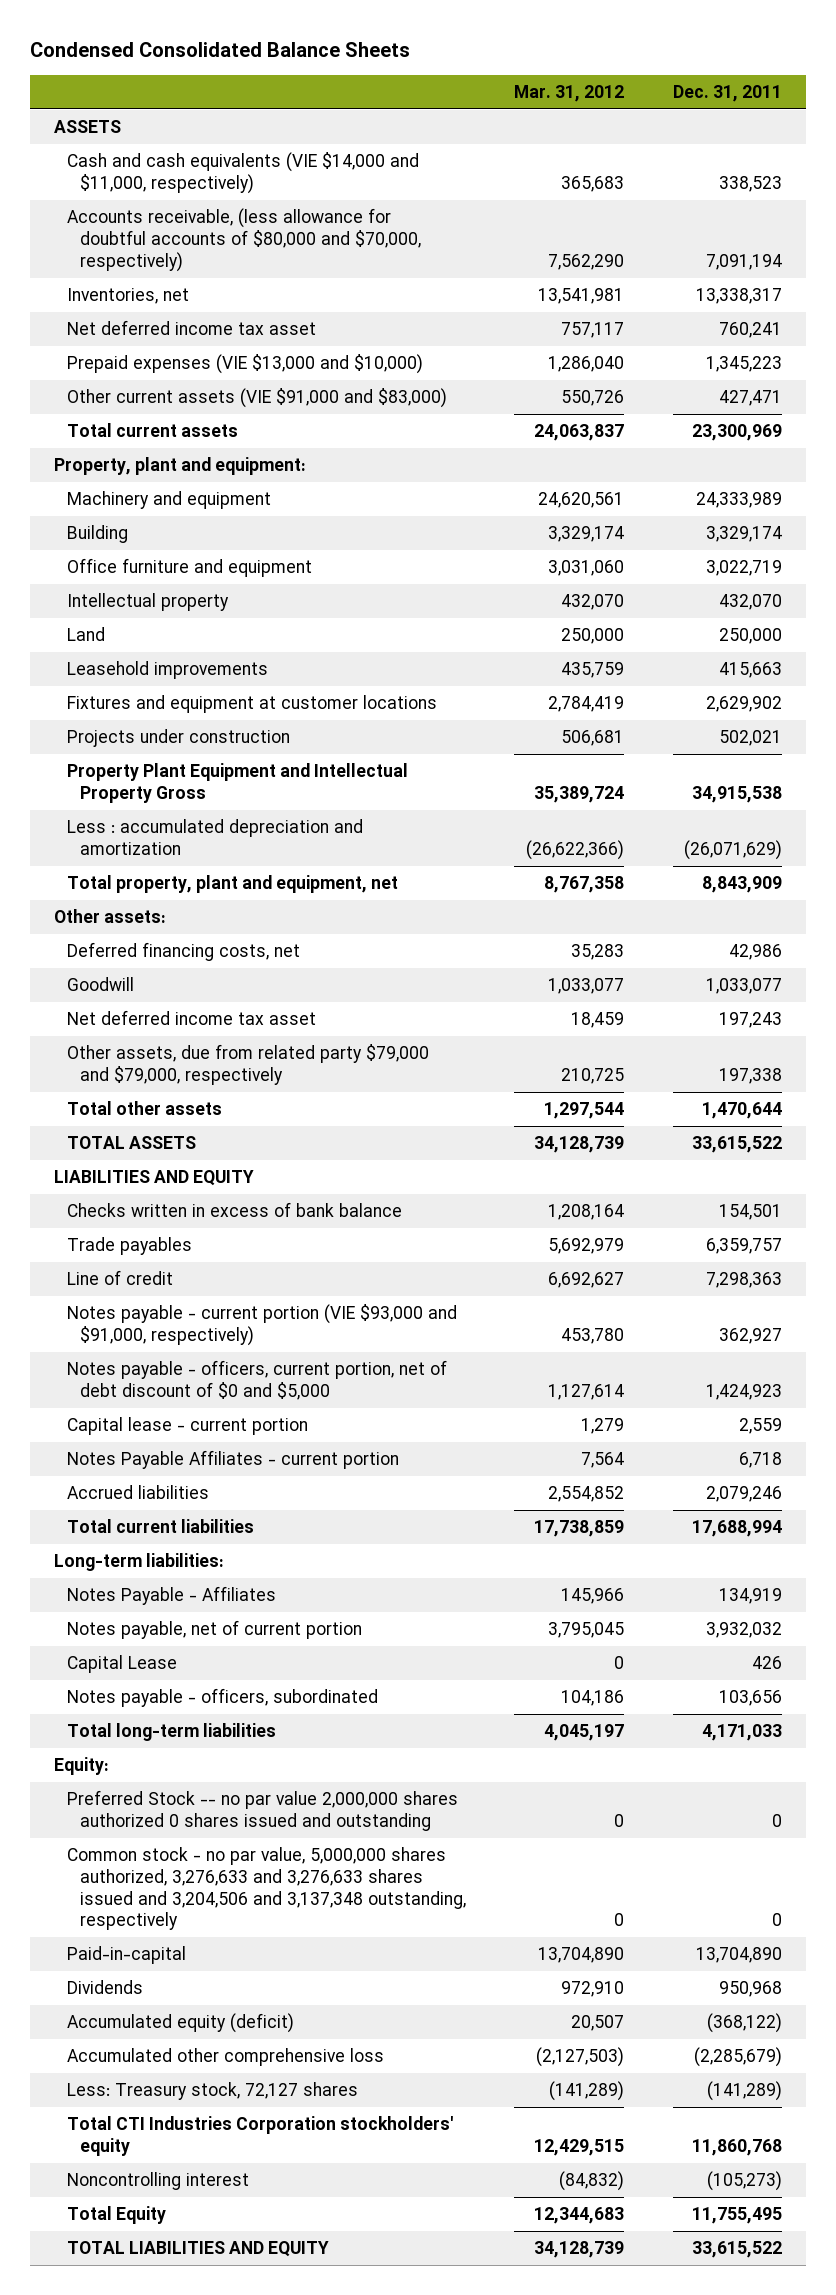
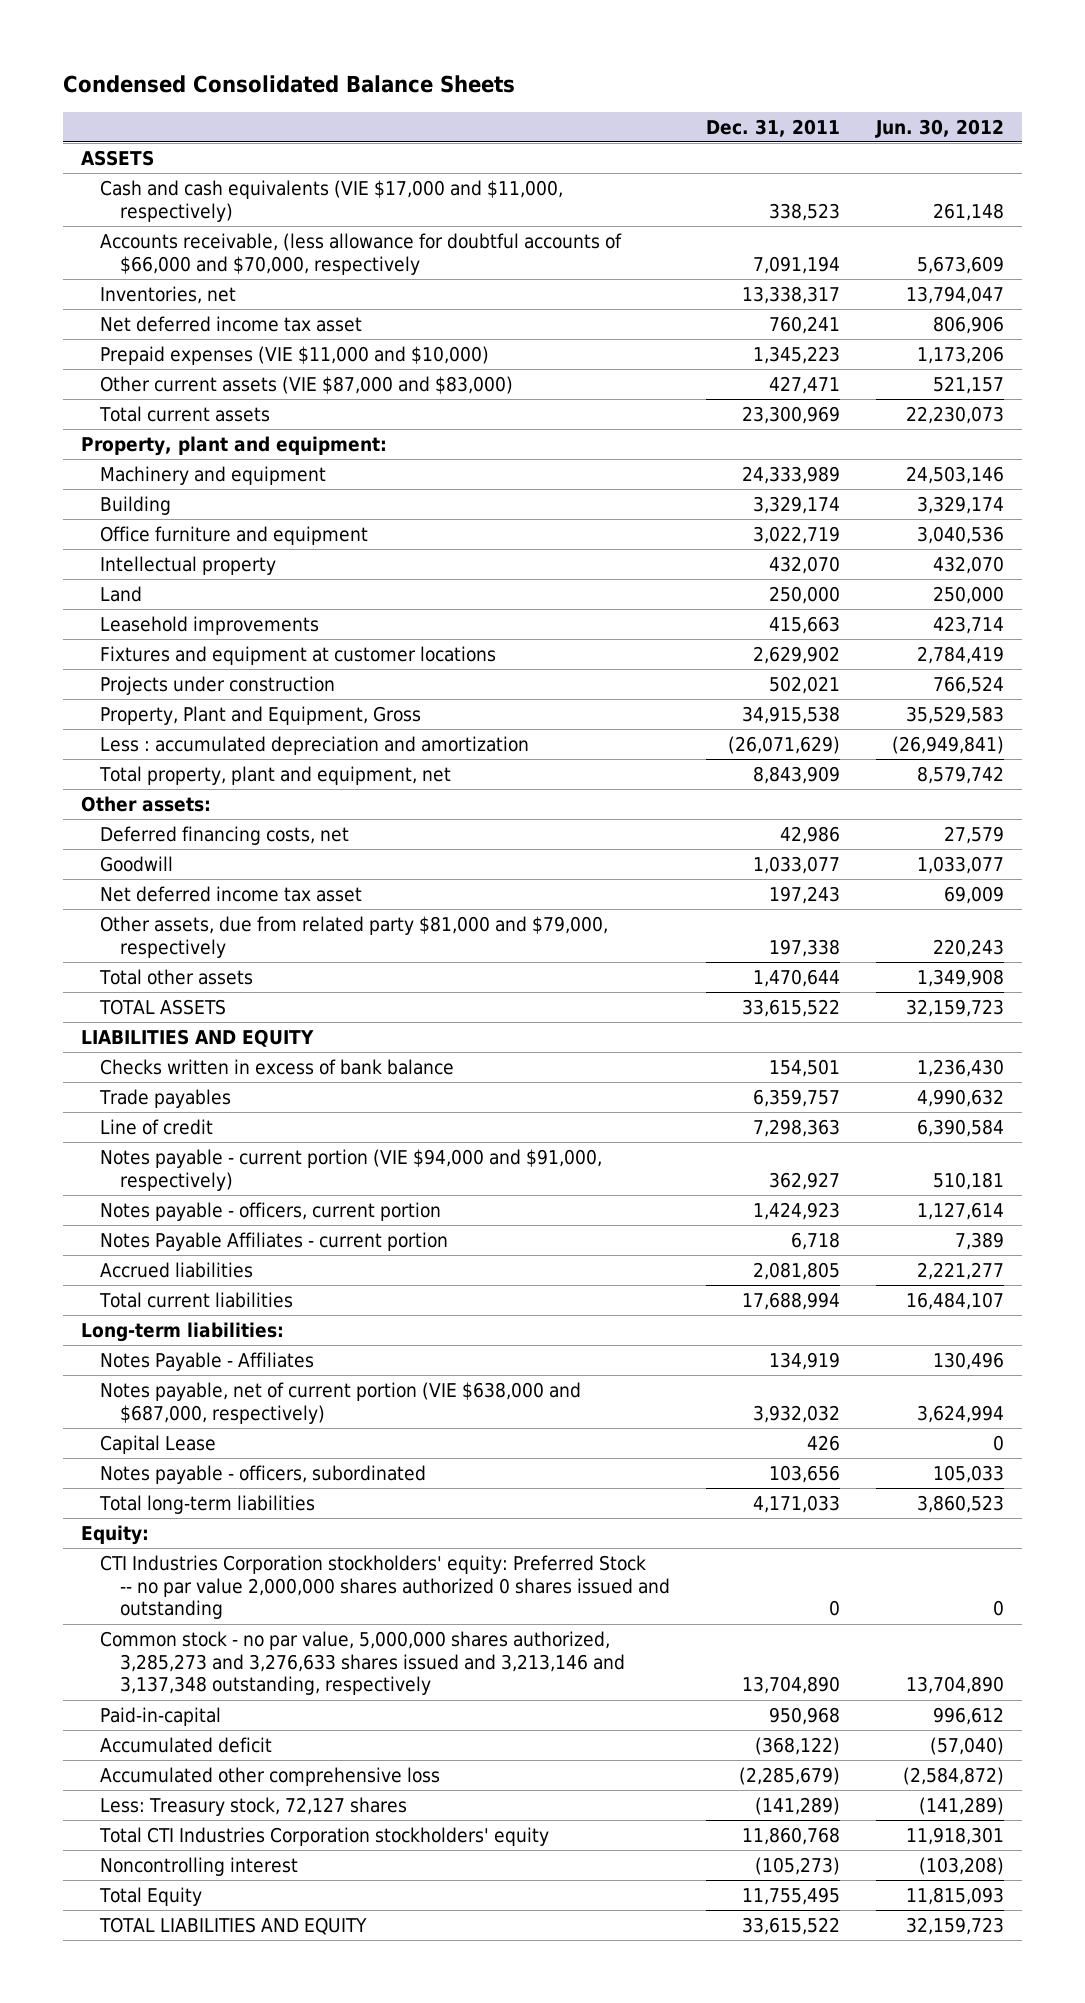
[514,85,625,103] Mar. 31, 2012 -> none
none -> [875,118,1005,138] Jun. 30, 2012
[67,152,420,194] Cash and cash equivalents (VIE $14,000 and $11,000, respectively) -> [100,180,564,222] Cash and cash equivalents (VIE $17,000 and $11,000, respectively)
[67,208,421,272] Accounts receivable, (less allowance for doubtful accounts of $80,000 and $70,000, respectively) -> [100,233,623,275] Accounts receivable, (less allowance for doubtful accounts of $66,000 and $70,000, respectively
[67,354,424,375] Prepaid expenses (VIE $13,000 and $10,000) -> [100,346,490,366] Prepaid expenses (VIE $11,000 and $10,000)
[67,388,448,409] Other current assets (VIE $91,000 and $83,000) -> [100,376,514,395] Other current assets (VIE $87,000 and $83,000)
[67,763,409,803] Property Plant Equipment and Intellectual Property Gross -> [100,706,422,726] Property, Plant and Equipment, Gross
[67,1044,430,1085] Other assets, due from related party $79,000 and $79,000, respectively -> [100,916,609,958] Other assets, due from related party $81,000 and $79,000, respectively
[67,1417,309,1436] Capital lease - current portion -> none
[67,1304,458,1346] Notes payable - current portion (VIE $93,000 and $91,000, respectively) -> [100,1149,603,1191] Notes payable - current portion (VIE $94,000 and $91,000, respectively)
[67,1360,448,1400] Notes payable - officers, current portion, net of debt discount of $0 and $5,000 -> [100,1202,442,1222] Notes payable - officers, current portion
[705,1486,782,1503] 2,079,246 -> [753,1262,841,1281] 2,081,805
[67,1620,363,1640] Notes payable, net of current portion -> [100,1382,582,1424] Notes payable, net of current portion (VIE $638,000 and $687,000, respectively)
[67,1980,144,1995] Dividends -> none
[67,1790,459,1831] Preferred Stock -- no par value 2,000,000 shares authorized 0 shares issued and outstanding -> [100,1555,670,1620] CTI Industries Corporation stockholders' equity: Preferred Stock -- no par value 2,000,000 shares authorized 0 shares issued and outstanding
[67,1847,466,1931] Common stock - no par value, 5,000,000 shares authorized, 3,276,633 and 3,276,633 shares issued and 3,204,506 and 3,137,348 outstanding, respectively -> [100,1631,625,1696] Common stock - no par value, 5,000,000 shares authorized, 3,285,273 and 3,276,633 shares issued and 3,213,146 and 3,137,348 outstanding, respectively
[771,1913,782,1927] 0 -> [742,1676,841,1695] 13,704,890
[695,1947,782,1964] 13,704,890 -> [769,1707,841,1726] 950,968
[67,2013,295,2034] Accumulated equity (deficit) -> [100,1737,273,1754] Accumulated deficit

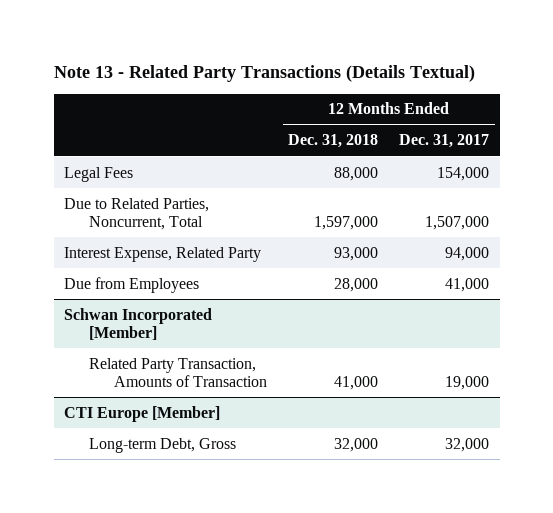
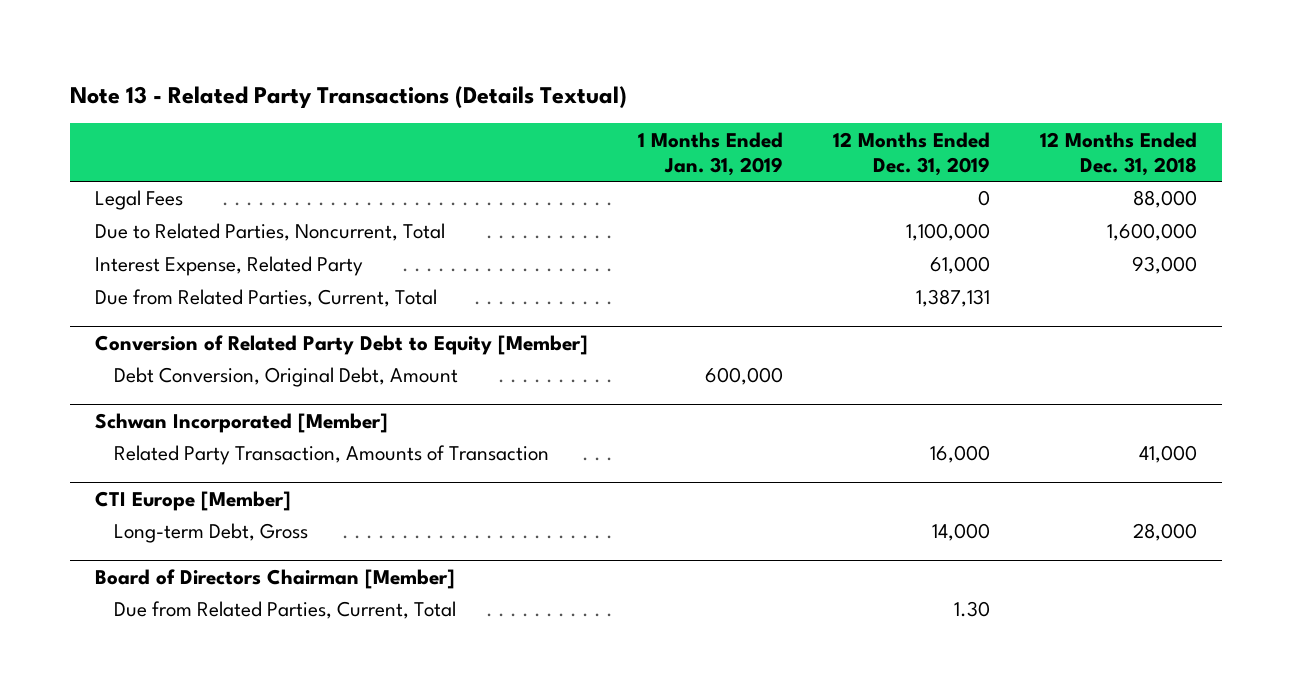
[399,134,490,149] Dec. 31, 2017 -> none
none -> [638,131,784,176] 1 Months Ended Jan. 31, 2019
none -> [832,131,990,176] 12 Months Ended Dec. 31, 2019
[314,216,379,231] 1,597,000 -> [1106,223,1197,242] 1,600,000
[64,276,200,293] Due from Employees -> none
none -> [95,289,438,308] Due from Related Parties, Current, Total
none -> [95,334,589,355] Conversion of Related Party Debt to Equity [Member]
none -> [113,367,458,388] Debt Conversion, Original Debt, Amount
[334,437,379,452] 32,000 -> [1132,523,1197,542] 28,000
none -> [95,568,456,589] Board of Directors Chairman [Member]
none -> [113,601,456,620] Due from Related Parties, Current, Total

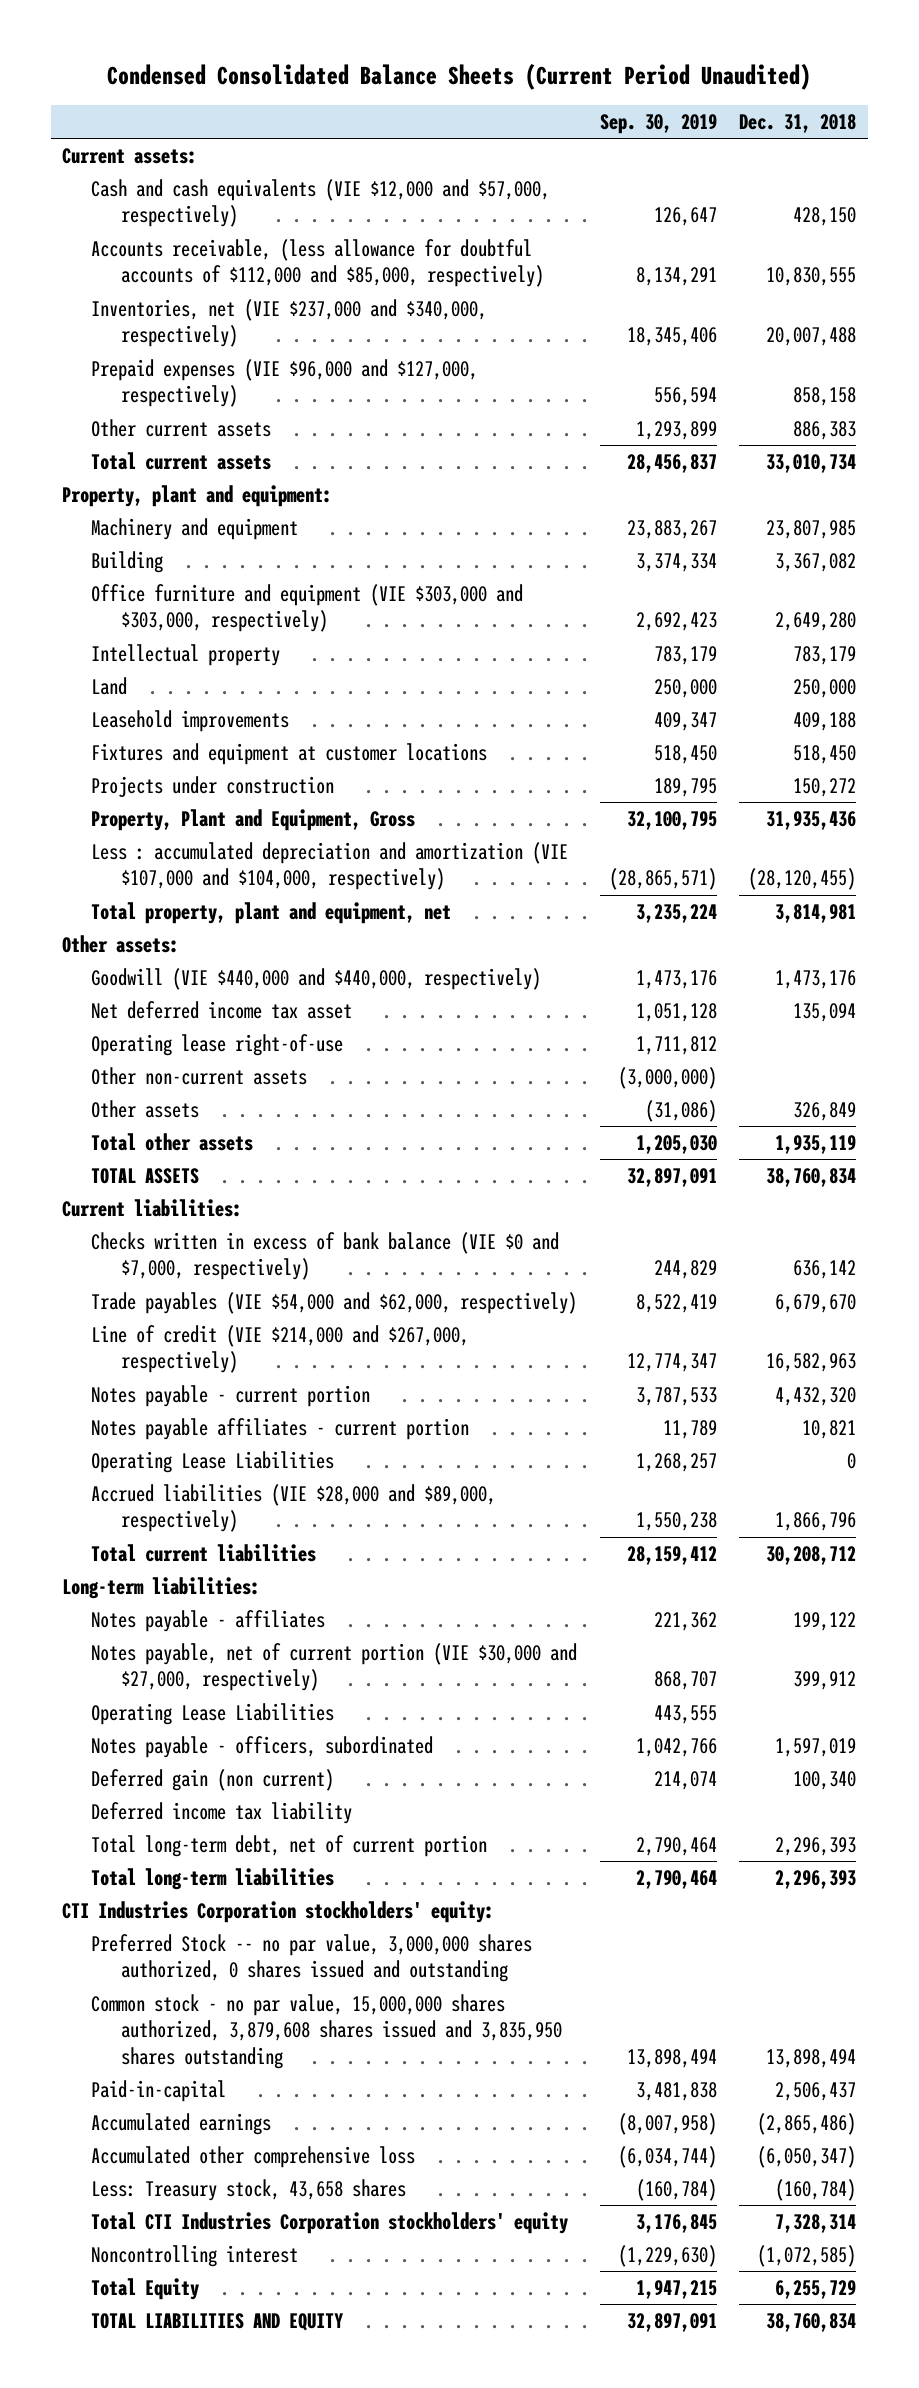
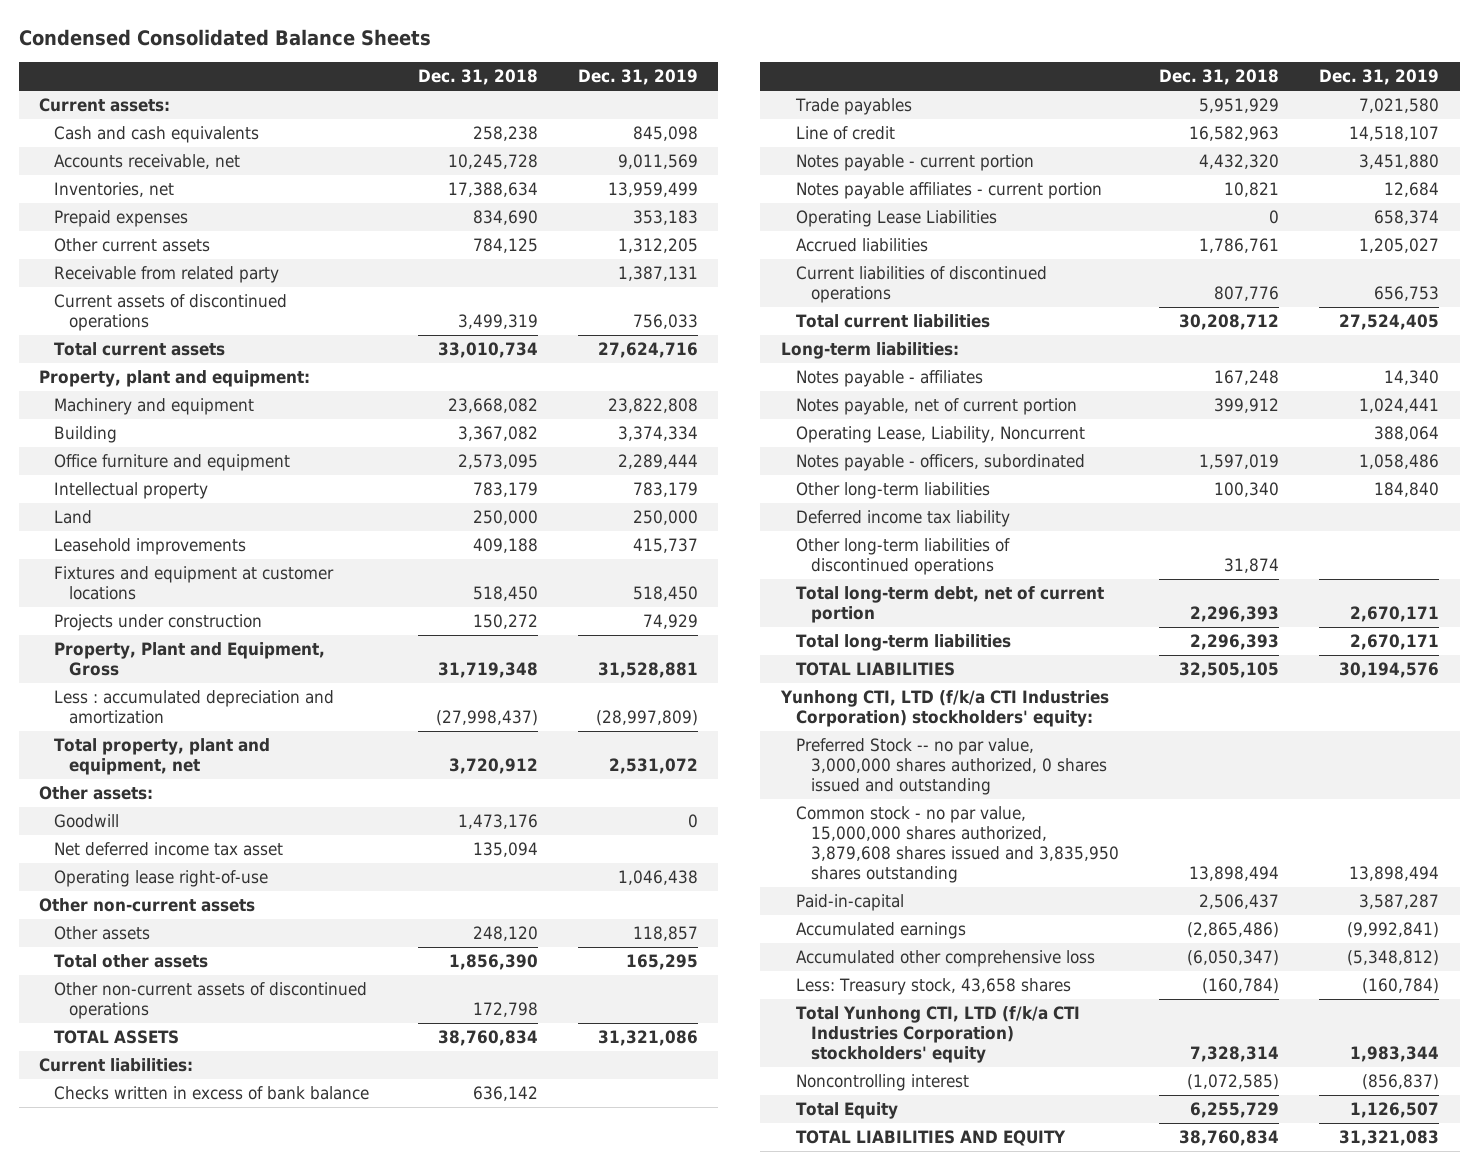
[107,62,812,90] Condensed Consolidated Balance Sheets (Current Period Unaudited) -> [19,29,432,47] Condensed Consolidated Balance Sheets
[599,114,717,135] Sep. 30, 2019 -> none
none -> [577,69,698,86] Dec. 31, 2019
[91,239,544,288] Accounts receivable, (less allowance for doubtful accounts of $112,000 and $85,000, respectively) -> none
[91,179,551,228] Cash and cash equivalents (VIE $12,000 and $57,000, respectively) -> [54,126,260,144] Cash and cash equivalents
[793,207,857,227] 428,150 -> [472,126,538,142] 258,238
none -> [54,154,241,170] Accounts receivable, net
[91,299,488,348] Inventories, net (VIE $237,000 and $340,000, respectively) -> [54,182,175,198] Inventories, net
[766,327,857,347] 20,007,488 -> [447,182,538,198] 17,388,634
[91,359,479,408] Prepaid expenses (VIE $96,000 and $127,000, respectively) -> [54,210,189,228] Prepaid expenses
[793,387,857,407] 858,158 -> [472,210,538,226] 834,690
[793,421,857,441] 886,383 -> [472,238,538,254] 784,125
none -> [54,266,280,284] Receivable from related party
none -> [54,294,288,332] Current assets of discontinued operations
[766,520,857,540] 23,807,985 -> [447,398,538,414] 23,668,082
[91,584,524,633] Office furniture and equipment (VIE $303,000 and $303,000, respectively) -> [54,454,291,472] Office furniture and equipment
[775,612,857,632] 2,649,280 -> [457,454,538,470] 2,573,095
[766,811,857,831] 31,935,436 -> [437,662,538,679] 31,719,348
[91,842,569,891] Less : accumulated depreciation and amortization (VIE $107,000 and $104,000, respectively) -> [54,690,335,725] Less : accumulated depreciation and amortization
[748,868,857,891] (28,120,455) -> [435,710,538,727] (27,998,437)
[775,904,857,924] 3,814,981 -> [448,758,538,775] 3,720,912
[91,968,542,991] Goodwill (VIE $440,000 and $440,000, respectively) -> [54,814,120,829] Goodwill
[793,1102,857,1122] 326,849 -> [472,926,538,942] 248,120
[775,1135,857,1155] 1,935,119 -> [448,954,538,971] 1,856,390
none -> [54,982,368,1020] Other non-current assets of discontinued operations
[91,1232,560,1281] Checks written in excess of bank balance (VIE $0 and $7,000, respectively) -> [54,1086,370,1101] Checks written in excess of bank balance
[91,1292,578,1315] Trade payables (VIE $54,000 and $62,000, respectively) -> [794,98,912,116] Trade payables
[775,1294,857,1314] 6,679,670 -> [1199,98,1280,114] 5,951,929
[91,1325,470,1374] Line of credit (VIE $214,000 and $267,000, respectively) -> [795,126,895,141] Line of credit
[91,1484,497,1533] Accrued liabilities (VIE $28,000 and $89,000, respectively) -> [795,238,928,253] Accrued liabilities
[775,1512,857,1532] 1,866,796 -> [1199,238,1280,254] 1,786,761
none -> [795,266,1047,304] Current liabilities of discontinued operations
[793,1612,857,1632] 199,122 -> [1214,370,1280,386] 167,248
[91,1643,578,1692] Notes payable, net of current portion (VIE $30,000 and $27,000, respectively) -> [795,398,1077,416] Notes payable, net of current portion
[91,1703,335,1726] Operating Lease Liabilities -> [795,426,1085,444] Operating Lease, Liability, Noncurrent
[91,1769,335,1792] Deferred gain (non current) -> [795,482,990,500] Other long-term liabilities
none -> [795,538,1010,576] Other long-term liabilities of discontinued operations
none -> [795,662,955,677] TOTAL LIABILITIES
[62,1901,495,1924] CTI Industries Corporation stockholders' equity: -> [779,690,1109,728] Yunhong CTI, LTD (f/k/a CTI Industries Corporation) stockholders' equity:
[91,2212,569,2235] Total CTI Industries Corporation stockholders' equity -> [795,1006,1080,1064] Total Yunhong CTI, LTD (f/k/a CTI Industries Corporation) stockholders' equity

